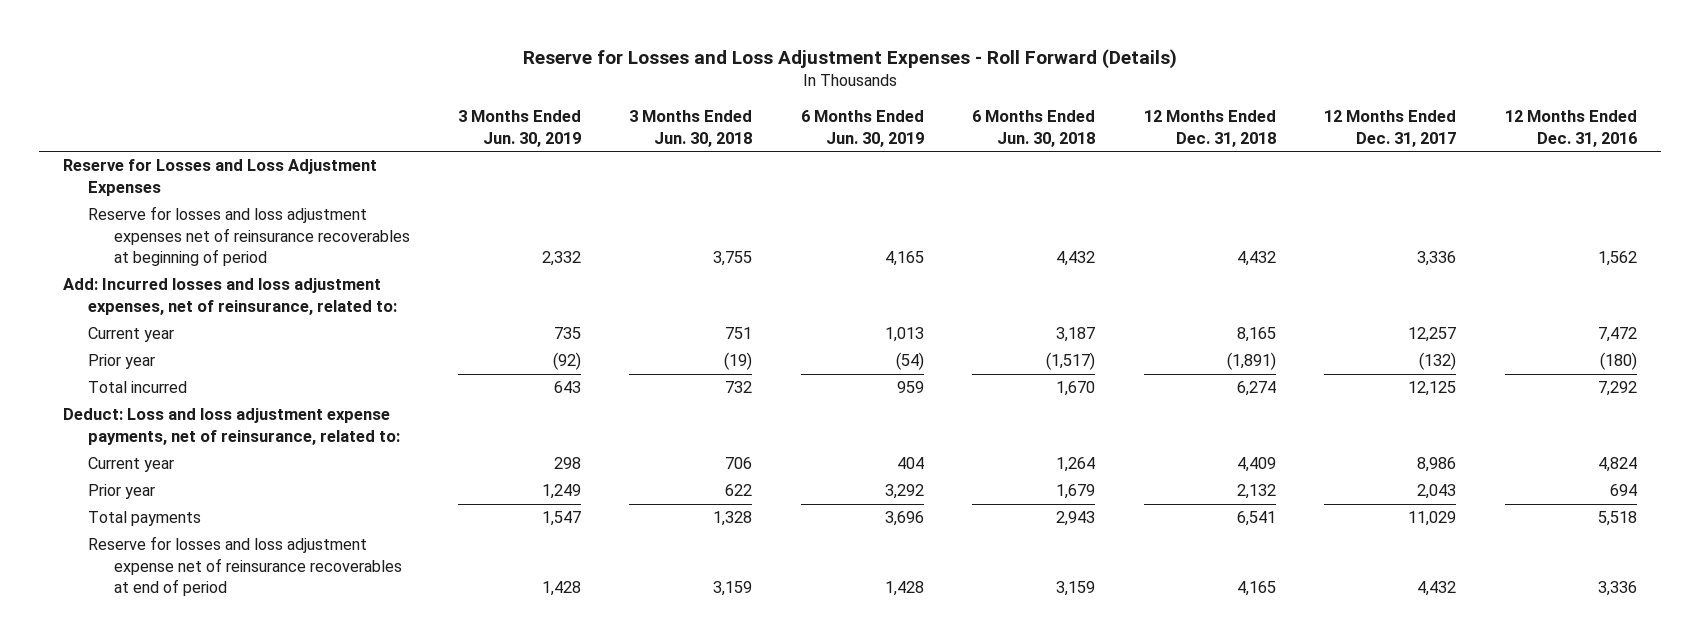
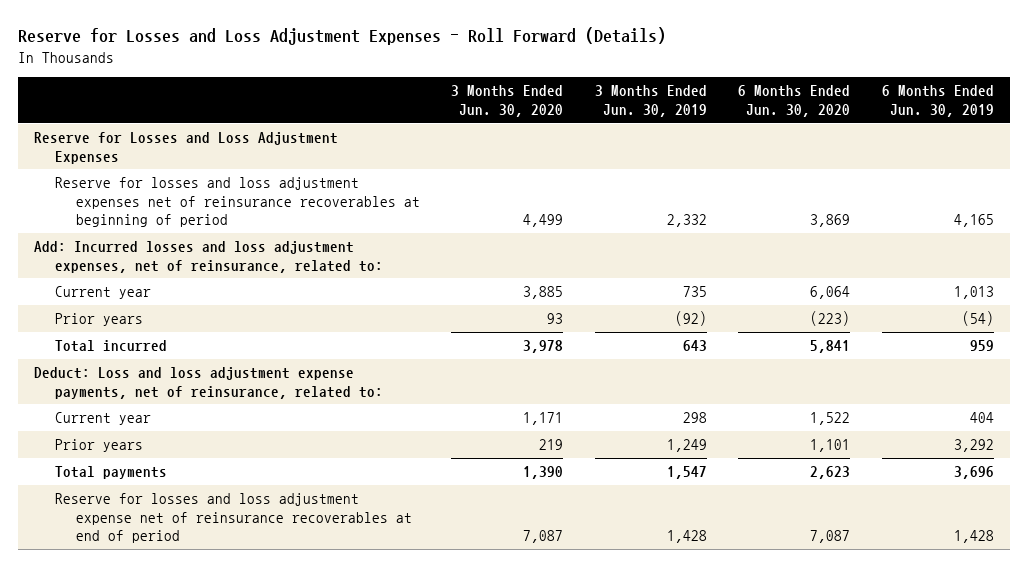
[629,110,753,147] 3 Months Ended Jun. 30, 2018 -> none
[972,110,1096,147] 6 Months Ended Jun. 30, 2018 -> none
[1143,110,1276,147] 12 Months Ended Dec. 31, 2018 -> none
[1324,110,1457,147] 12 Months Ended Dec. 31, 2017 -> none
[1504,110,1637,147] 12 Months Ended Dec. 31, 2016 -> none
none -> [451,85,564,117] 3 Months Ended Jun. 30, 2020
none -> [738,85,851,117] 6 Months Ended Jun. 30, 2020
[88,354,156,370] Prior year -> [54,313,143,327] Prior years
[88,484,156,500] Prior year -> [54,439,143,453] Prior years

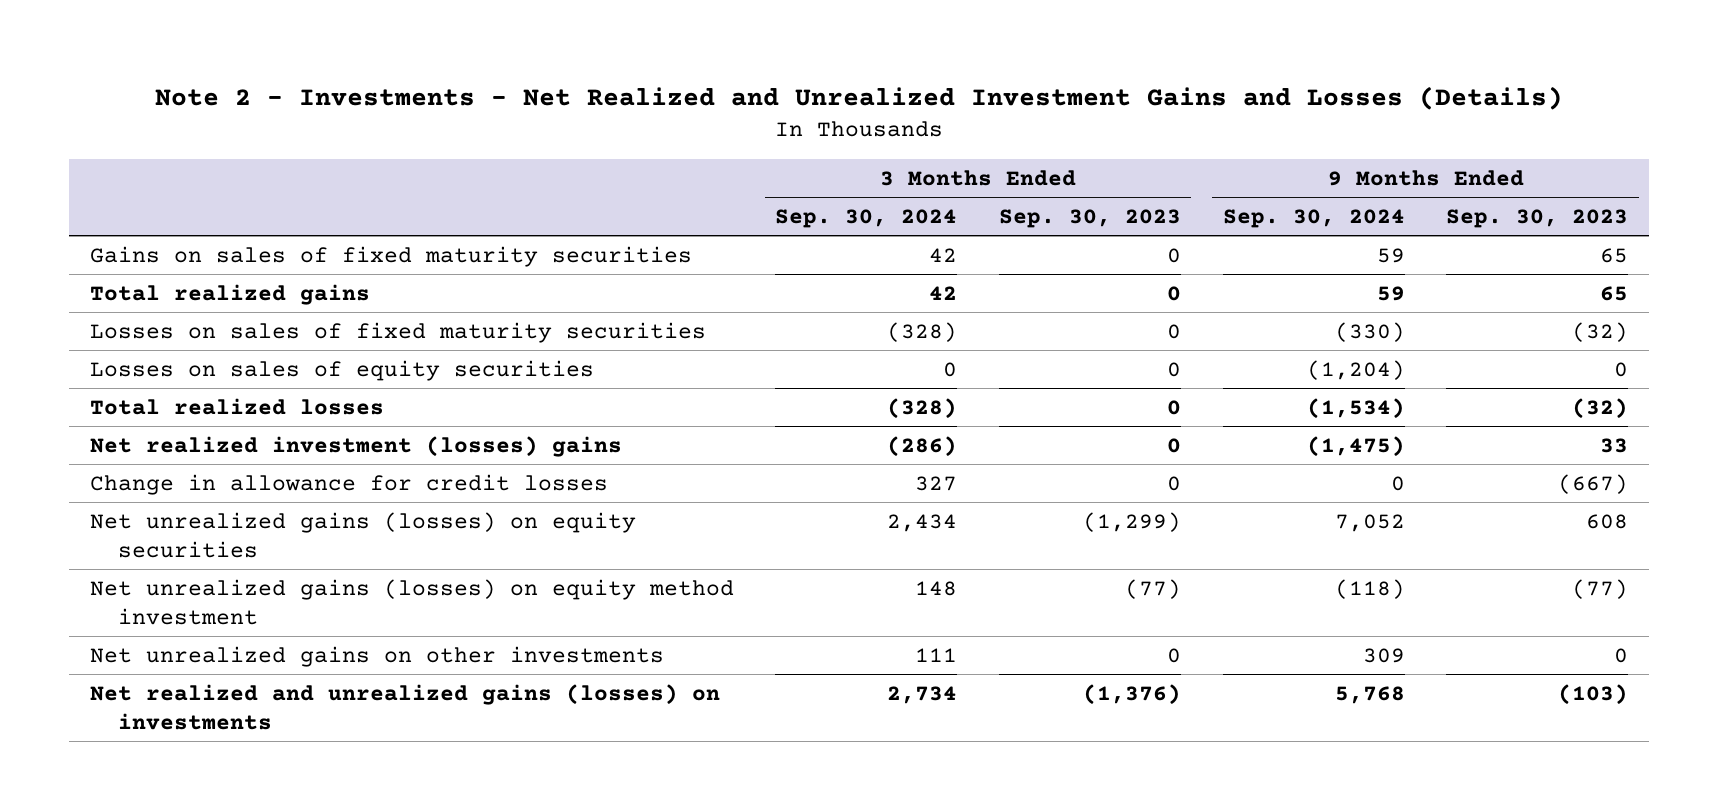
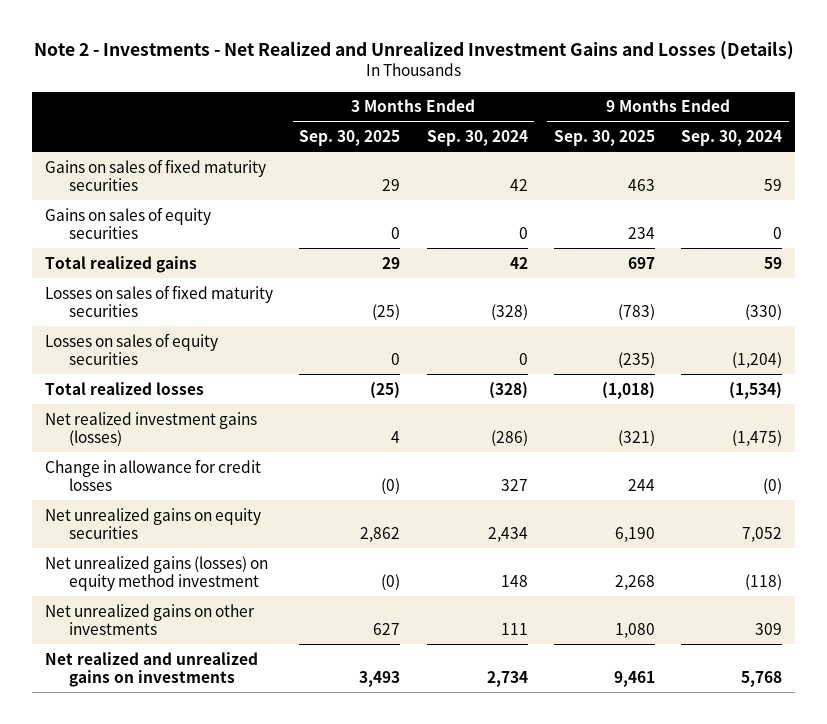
[999,208,1182,228] Sep. 30, 2023 -> none
[1446,208,1629,228] Sep. 30, 2023 -> none
none -> [299,129,401,146] Sep. 30, 2025
none -> [553,129,655,146] Sep. 30, 2025
none -> [44,206,211,239] Gains on sales of equity securities
[89,435,622,457] Net realized investment (losses) gains -> [44,411,257,446] Net realized investment gains (losses)
[1390,475,1405,491] 0 -> [763,477,783,494] (0)
[89,511,636,558] Net unrealized gains (losses) on equity securities -> [44,507,261,539] Net unrealized gains on equity securities
[89,683,720,730] Net realized and unrealized gains (losses) on investments -> [44,651,258,687] Net realized and unrealized gains on investments

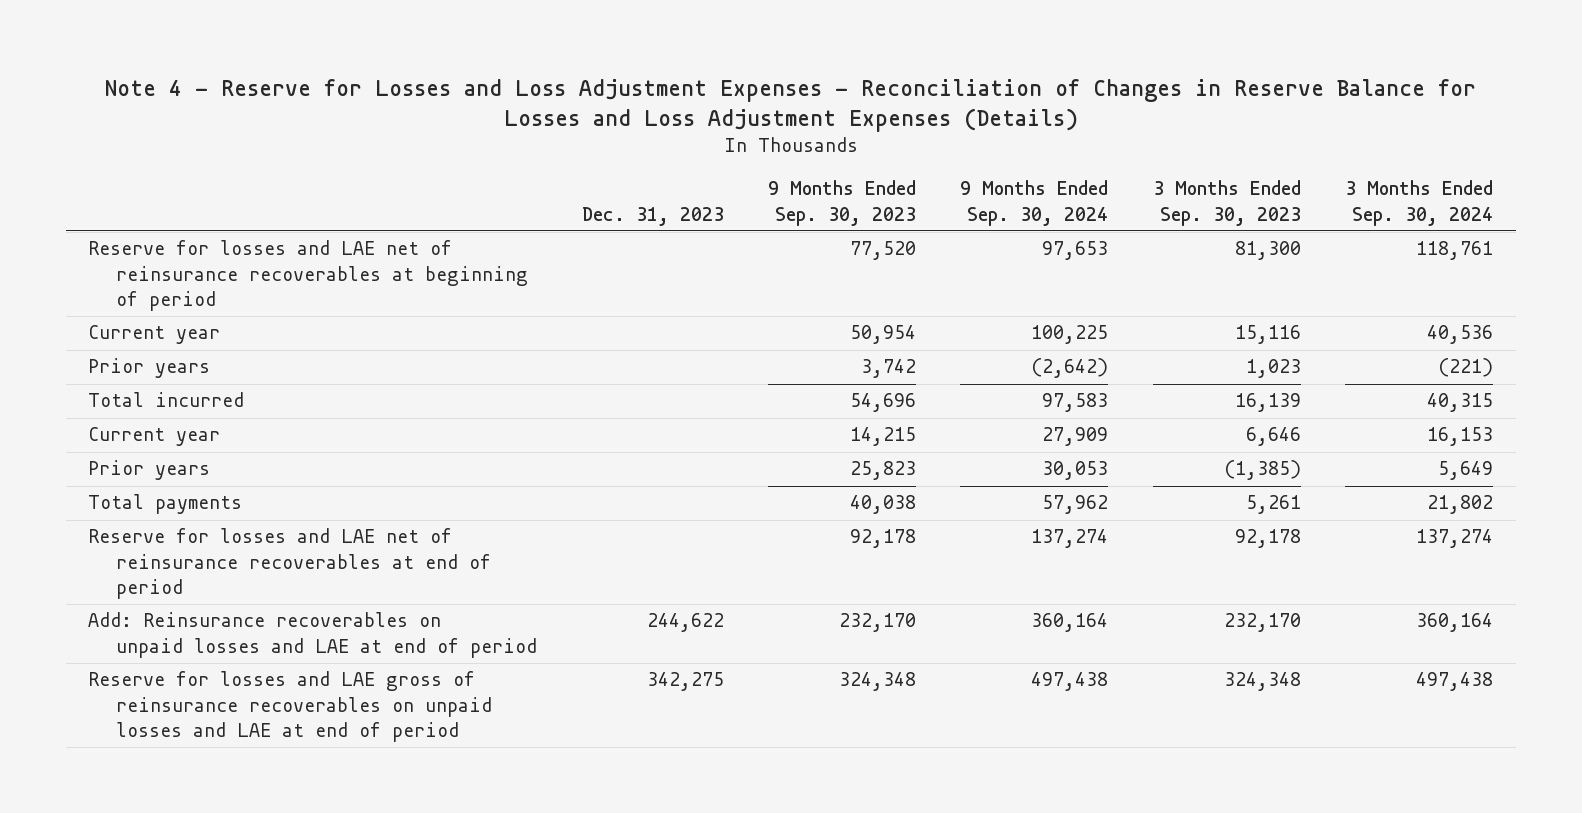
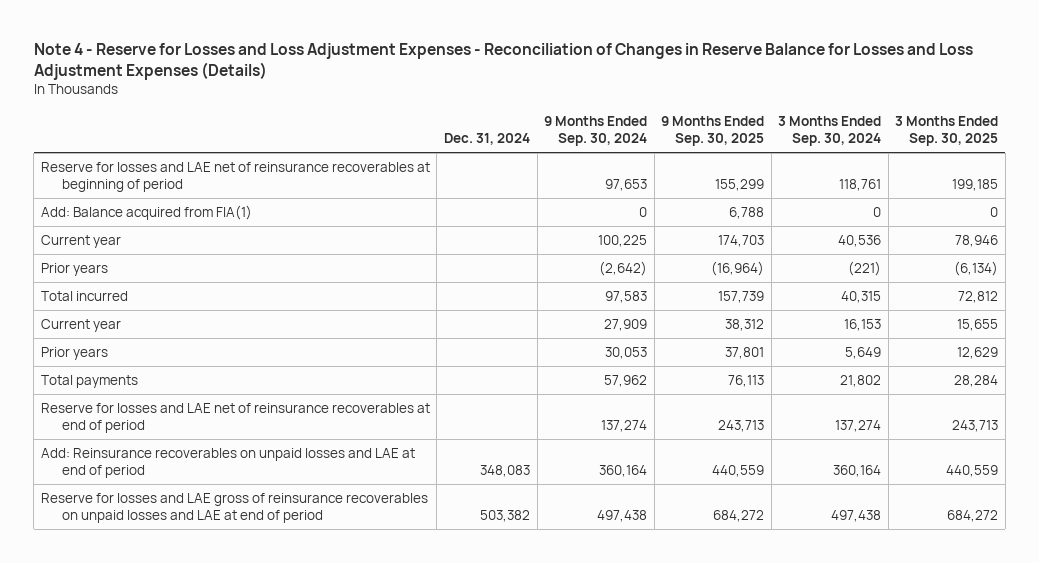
[581,206,724,226] Dec. 31, 2023 -> none
[768,180,917,226] 9 Months Ended Sep. 30, 2023 -> none
[1152,180,1301,226] 3 Months Ended Sep. 30, 2023 -> none
none -> [444,133,531,146] Dec. 31, 2024
none -> [661,116,765,147] 9 Months Ended Sep. 30, 2025
none -> [895,116,999,147] 3 Months Ended Sep. 30, 2025
none -> [40,204,252,220] Add: Balance acquired from FIA(1)

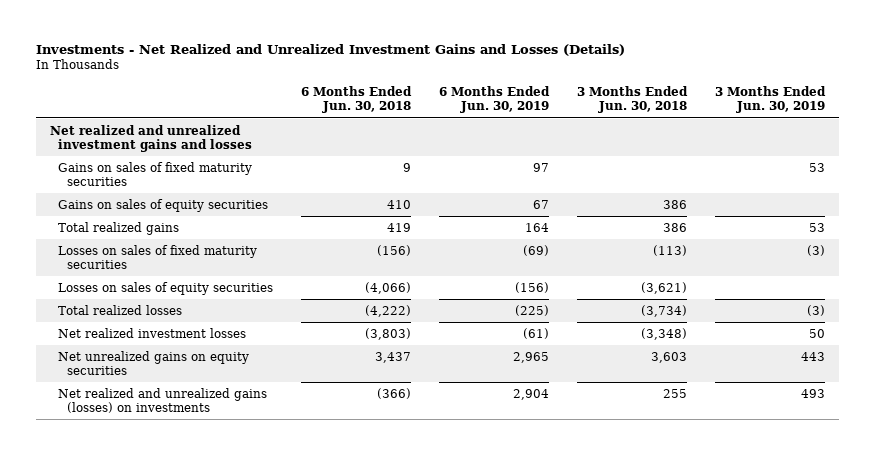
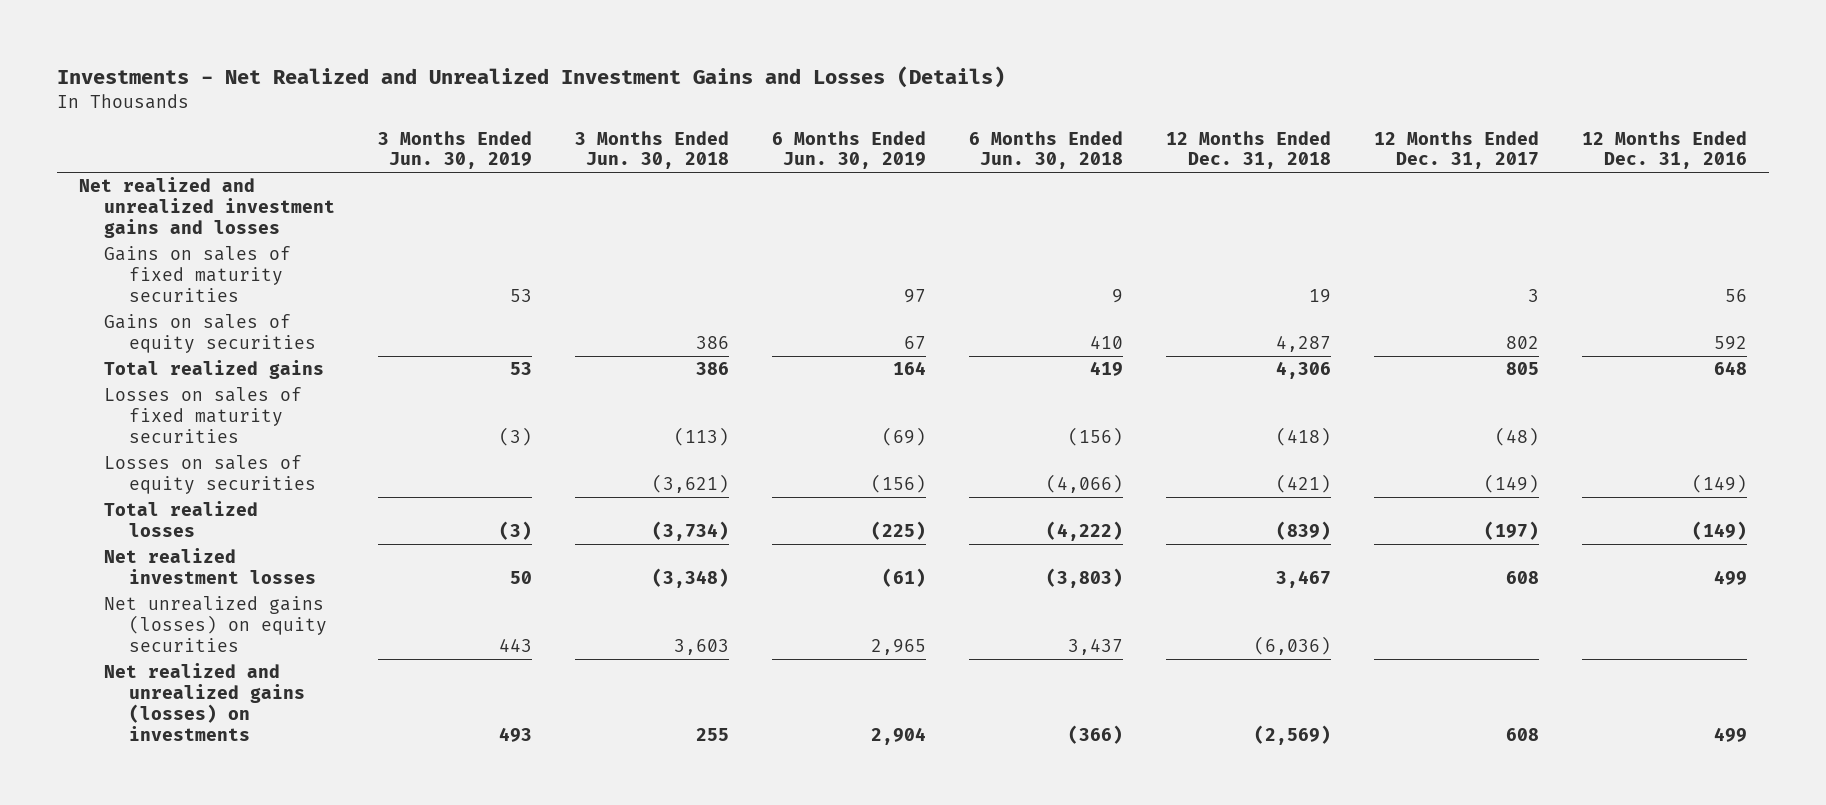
none -> [1166,130,1332,170] 12 Months Ended Dec. 31, 2018
none -> [1374,130,1540,170] 12 Months Ended Dec. 31, 2017
none -> [1582,130,1748,170] 12 Months Ended Dec. 31, 2016
[58,350,250,376] Net unrealized gains on equity securities -> [104,596,328,652] Net unrealized gains (losses) on equity securities

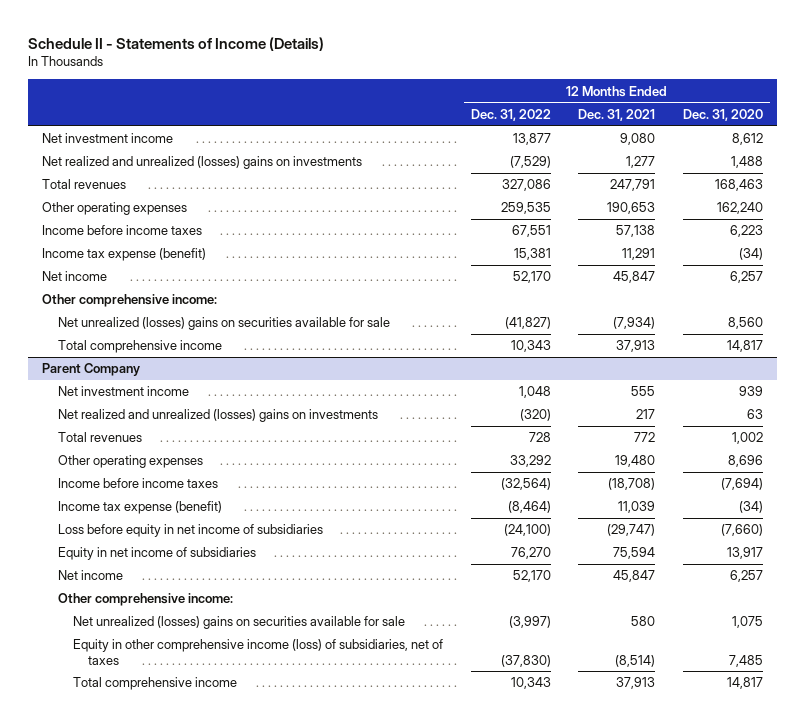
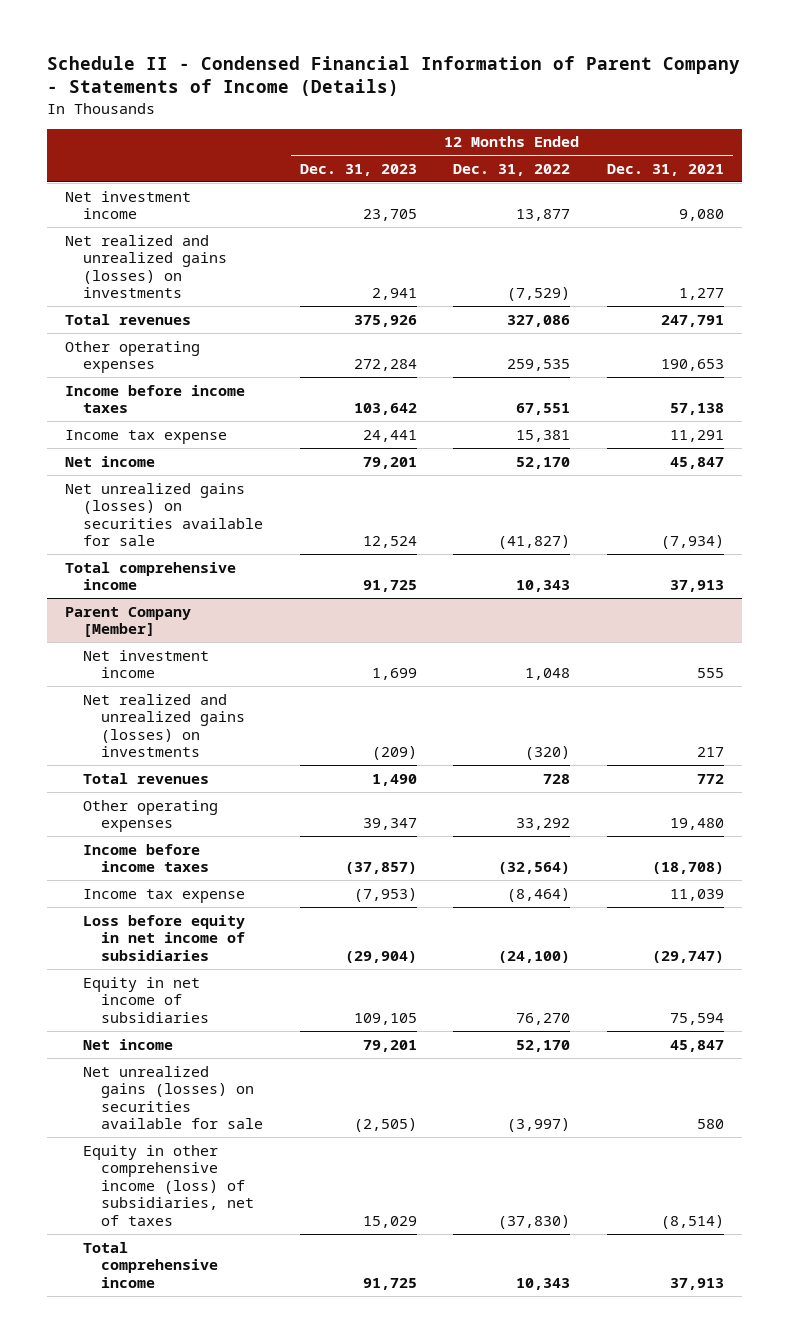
[28,36,325,51] Schedule II - Statements of Income (Details) -> [46,55,740,97] Schedule II - Condensed Financial Information of Parent Company - Statements of Income (Details)
[683,108,764,121] Dec. 31, 2020 -> none
none -> [299,164,417,177] Dec. 31, 2023
[42,156,363,170] Net realized and unrealized (losses) gains on investments -> [64,234,228,299] Net realized and unrealized gains (losses) on investments
[42,248,207,262] Income tax expense (benefit) -> [64,429,227,444] Income tax expense
[42,294,218,308] Other comprehensive income: -> none
[57,317,390,331] Net unrealized (losses) gains on securities available for sale -> [64,482,264,547] Net unrealized gains (losses) on securities available for sale
[42,363,141,377] Parent Company -> [64,606,191,638] Parent Company [Member]
[57,409,378,423] Net realized and unrealized (losses) gains on investments -> [83,693,246,758] Net realized and unrealized gains (losses) on investments
[57,501,222,515] Income tax expense (benefit) -> [83,888,246,903] Income tax expense
[57,593,233,607] Other comprehensive income: -> none
[72,616,405,630] Net unrealized (losses) gains on securities available for sale -> [83,1065,264,1130] Net unrealized gains (losses) on securities available for sale

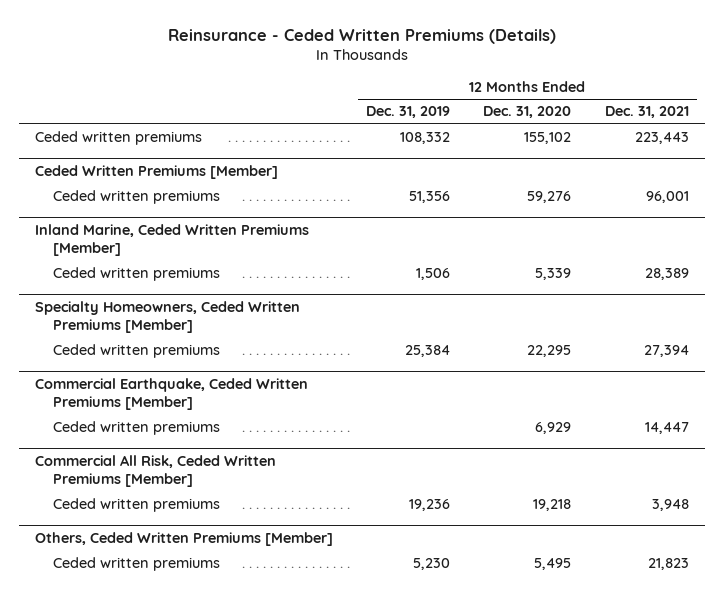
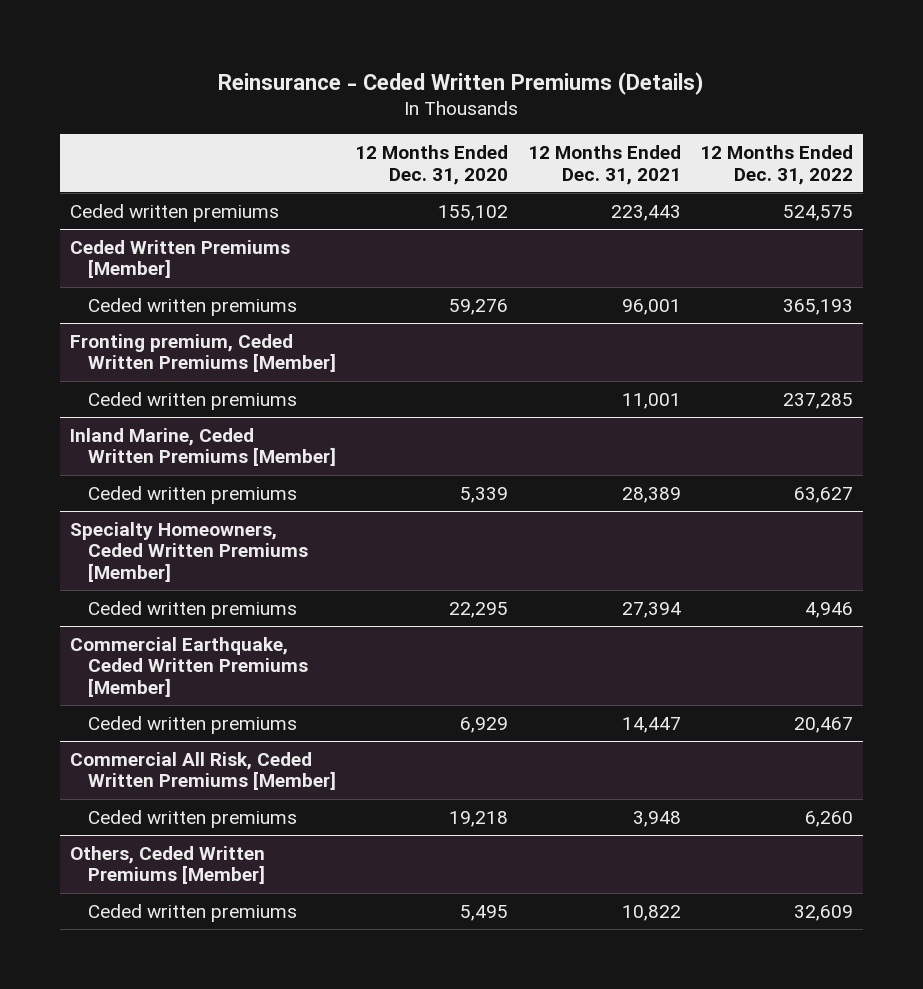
[366,106,451,119] Dec. 31, 2019 -> none
none -> [699,144,853,185] 12 Months Ended Dec. 31, 2022
none -> [69,333,336,373] Fronting premium, Ceded Written Premiums [Member]
none -> [87,391,297,410] Ceded written premiums
[647,558,689,571] 21,823 -> [621,904,681,921] 10,822

